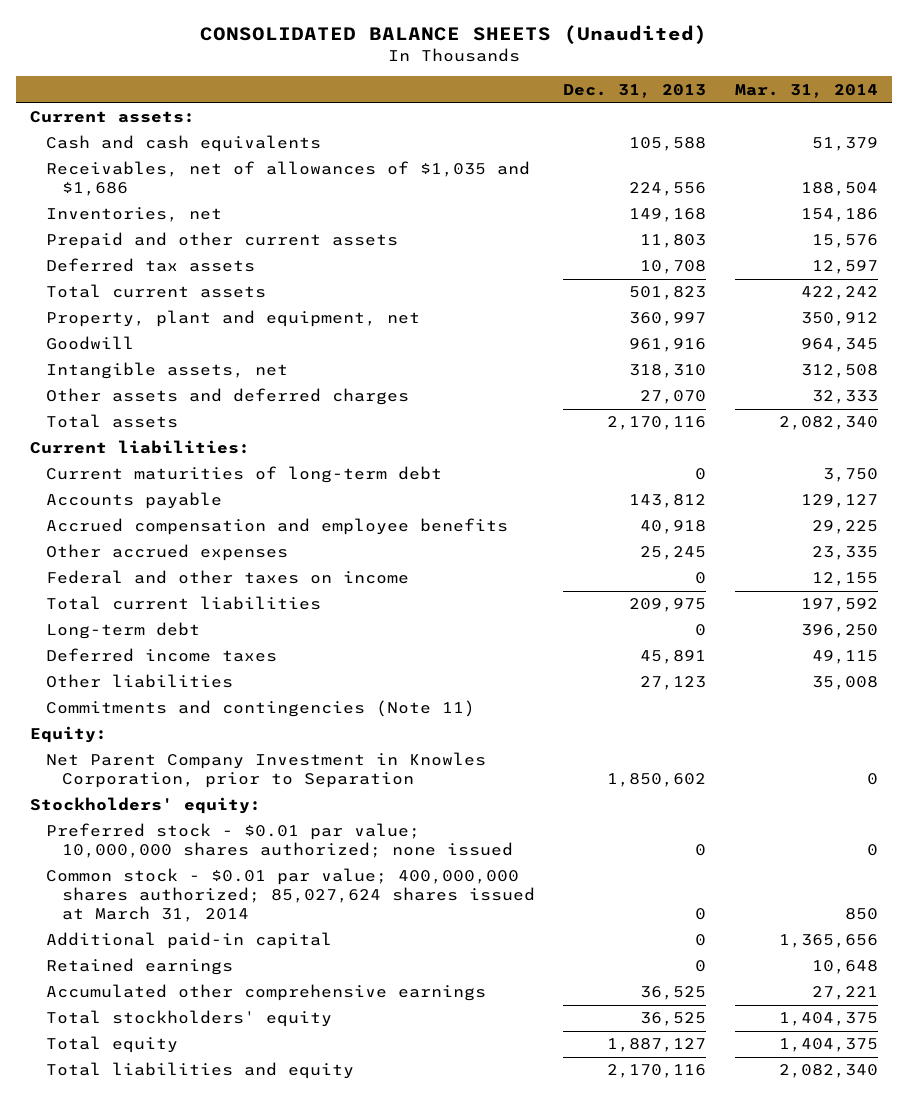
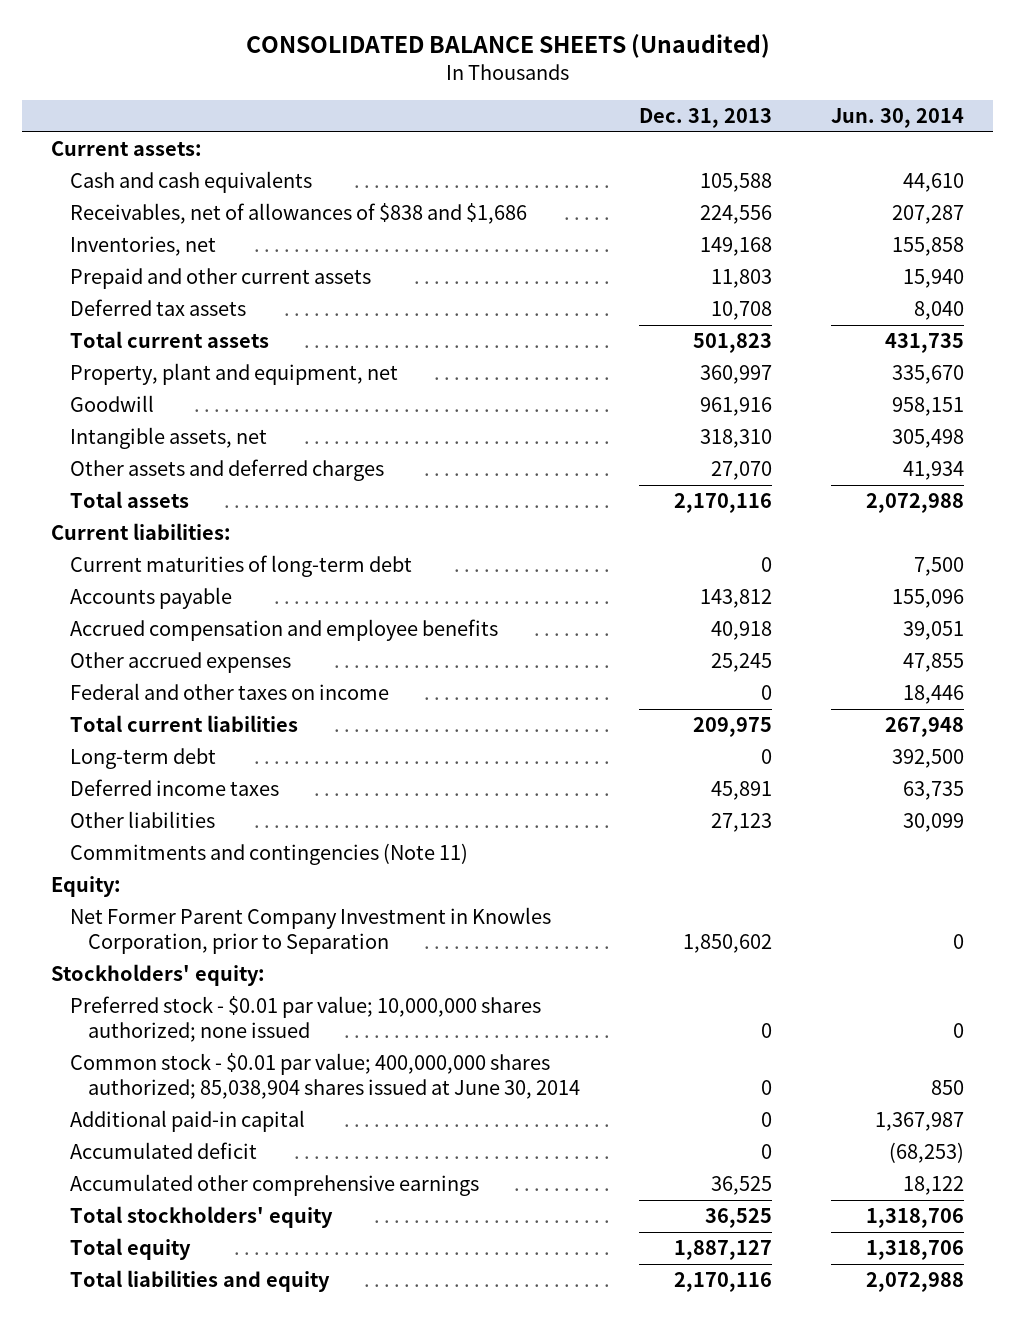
[734,83,878,98] Mar. 31, 2014 -> none
none -> [830,108,964,129] Jun. 30, 2014
[45,161,530,197] Receivables, net of allowances of $1,035 and $1,686 -> [69,203,527,225] Receivables, net of allowances of $838 and $1,686
[45,752,486,789] Net Parent Company Investment in Knowles Corporation, prior to Separation -> [69,907,551,954] Net Former Parent Company Investment in Knowles Corporation, prior to Separation
[45,868,535,923] Common stock - $0.01 par value; 400,000,000 shares authorized; 85,027,624 shares issued at March 31, 2014 -> [69,1053,581,1099] Common stock - $0.01 par value; 400,000,000 shares authorized; 85,038,904 shares issued at June 30, 2014
[45,958,233,976] Retained earnings -> [69,1142,257,1160] Accumulated deficit

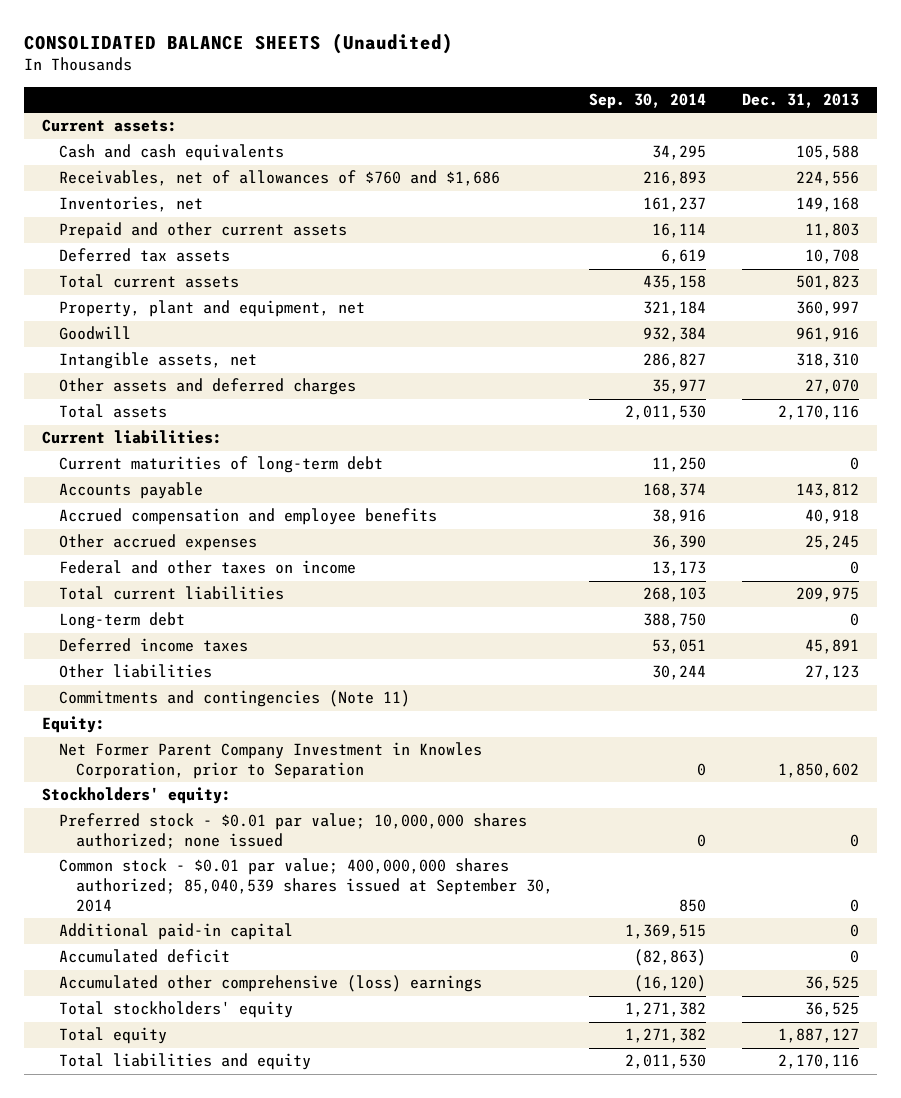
[830,108,964,129] Jun. 30, 2014 -> none
none -> [589,92,707,109] Sep. 30, 2014
[69,203,527,225] Receivables, net of allowances of $838 and $1,686 -> [59,170,501,187] Receivables, net of allowances of $760 and $1,686
[69,1053,581,1099] Common stock - $0.01 par value; 400,000,000 shares authorized; 85,038,904 shares issued at June 30, 2014 -> [59,858,554,912] Common stock - $0.01 par value; 400,000,000 shares authorized; 85,040,539 shares issued at September 30, 2014
[69,1174,479,1197] Accumulated other comprehensive earnings -> [59,975,483,993] Accumulated other comprehensive (loss) earnings

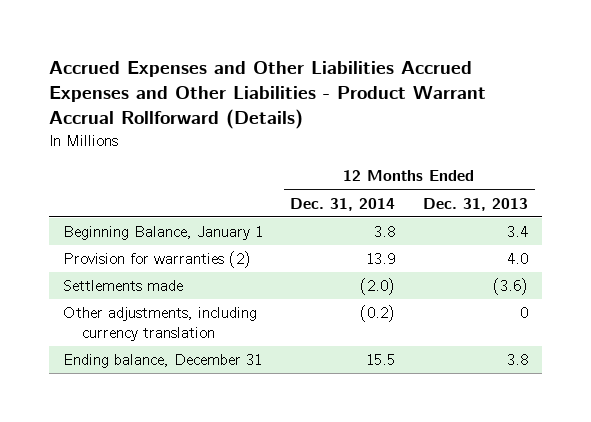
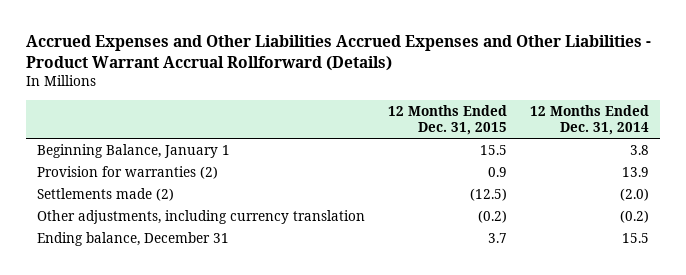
[422,197,528,211] Dec. 31, 2013 -> none
none -> [387,104,507,136] 12 Months Ended Dec. 31, 2015
[63,280,184,292] Settlements made -> [37,187,175,201] Settlements made (2)

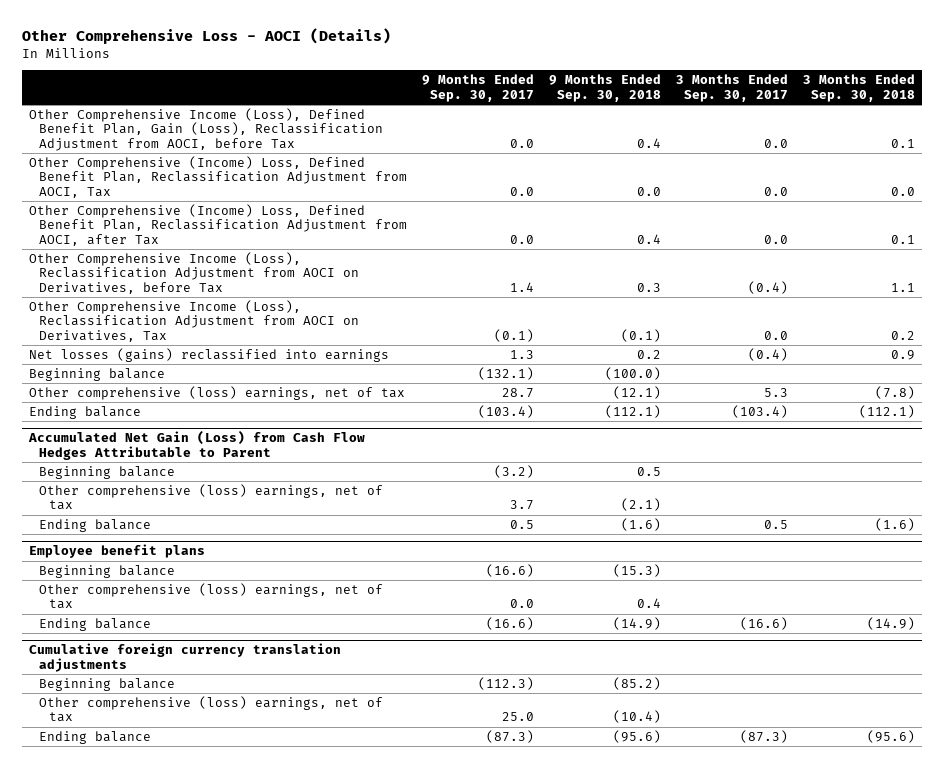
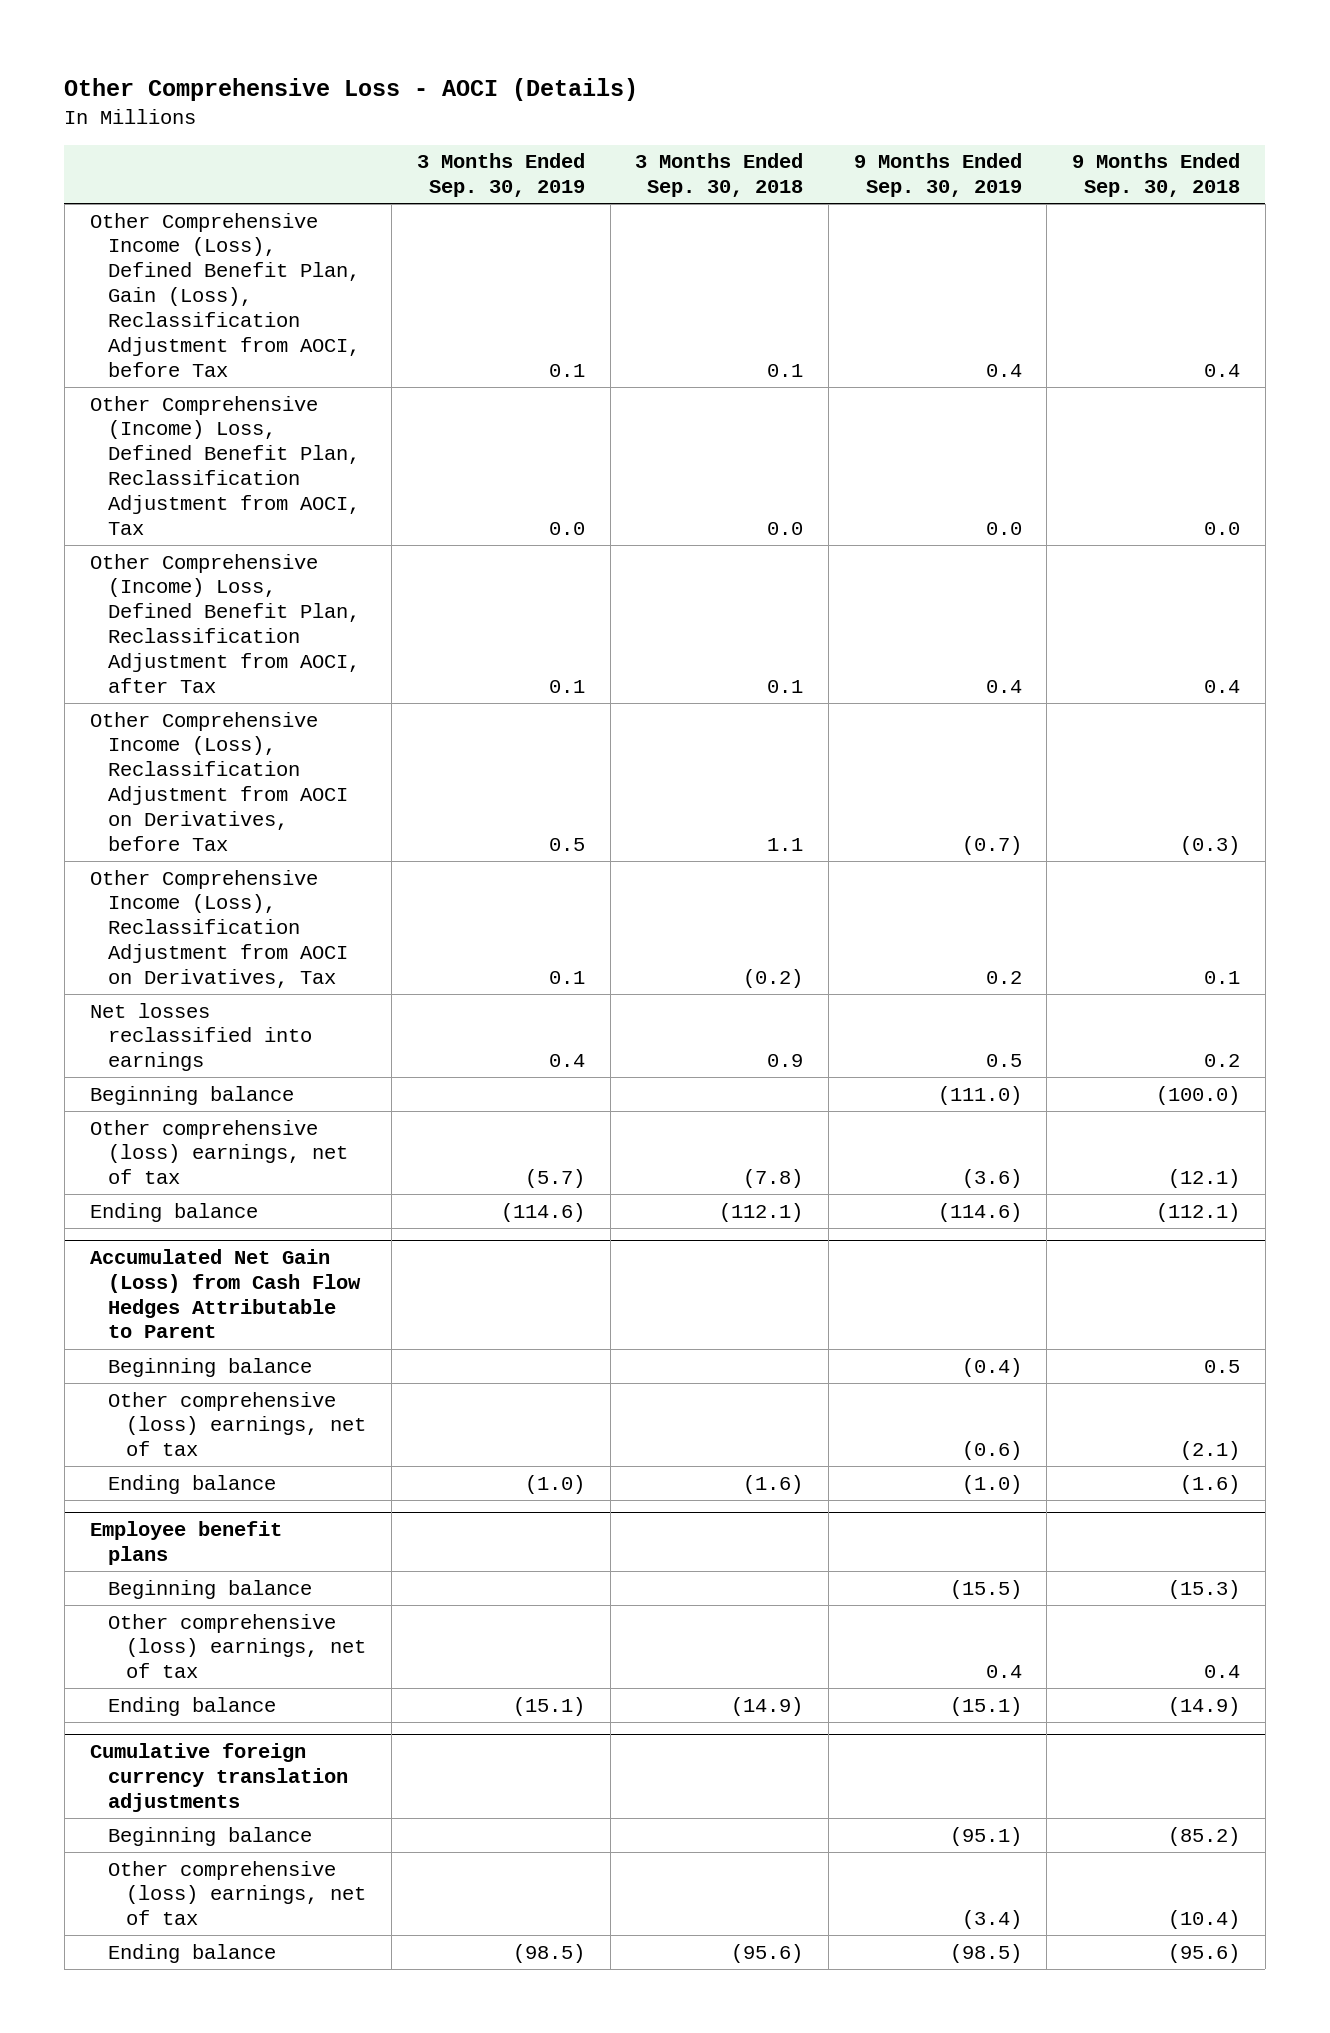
[422,74,535,102] 9 Months Ended Sep. 30, 2017 -> none
[675,74,788,102] 3 Months Ended Sep. 30, 2017 -> none
none -> [416,153,585,198] 3 Months Ended Sep. 30, 2019
none -> [853,153,1022,198] 9 Months Ended Sep. 30, 2019
[637,282,662,292] 0.3 -> [1180,835,1241,855] (0.3)
[621,328,662,342] (0.1) -> [1204,970,1241,984] 0.1
[890,330,915,340] 0.2 -> [743,968,804,988] (0.2)
[29,348,390,363] Net losses (gains) reclassified into earnings -> [89,1002,313,1072] Net losses reclassified into earnings

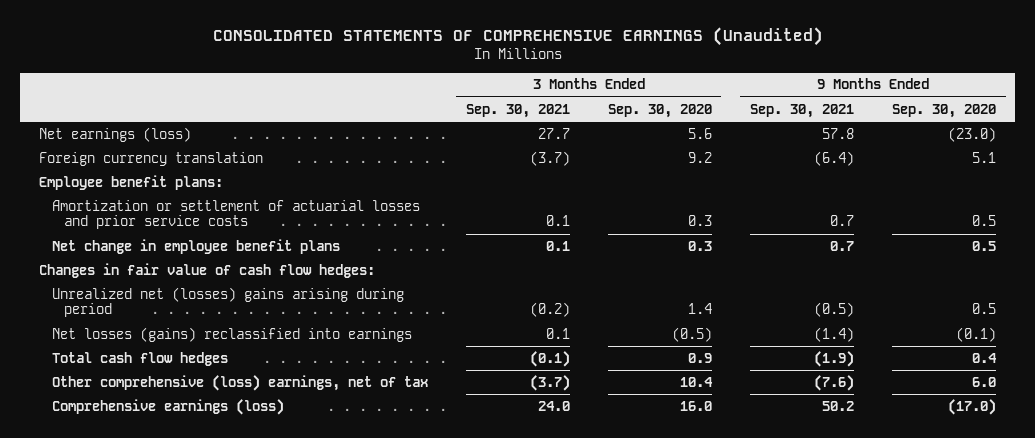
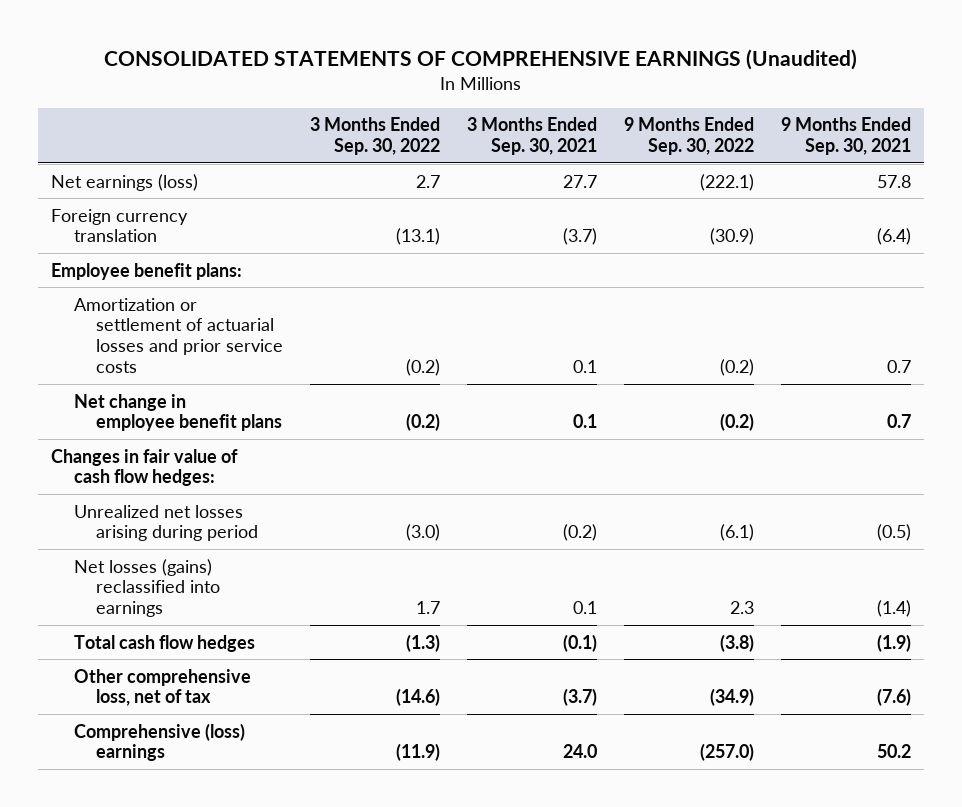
[607,103,712,118] Sep. 30, 2020 -> none
[892,103,997,118] Sep. 30, 2020 -> none
none -> [310,117,441,156] 3 Months Ended Sep. 30, 2022
none -> [624,117,755,156] 9 Months Ended Sep. 30, 2022
[51,286,404,318] Unrealized net (losses) gains arising during period -> [73,504,259,542] Unrealized net losses arising during period
[51,374,428,391] Other comprehensive (loss) earnings, net of tax -> [73,668,251,707] Other comprehensive loss, net of tax
[51,398,284,415] Comprehensive earnings (loss) -> [73,722,245,762] Comprehensive (loss) earnings

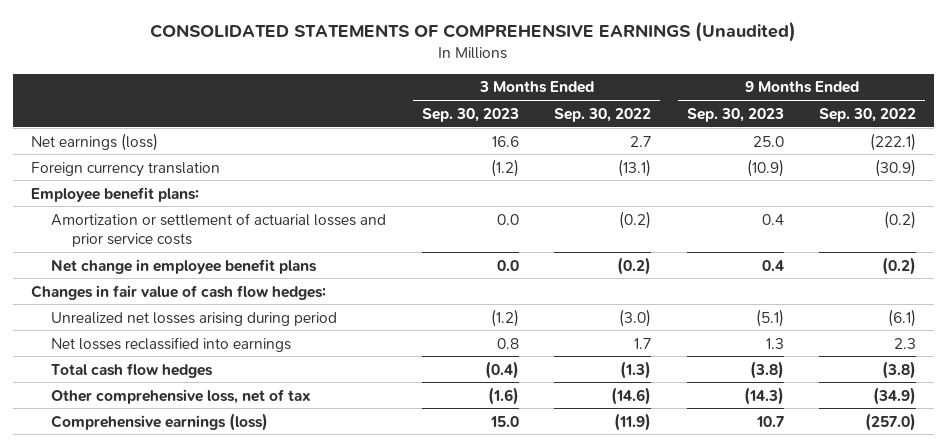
[467,117,598,156] 3 Months Ended Sep. 30, 2021 -> none
[781,117,912,156] 9 Months Ended Sep. 30, 2021 -> none
none -> [421,107,519,122] Sep. 30, 2023
none -> [686,107,784,122] Sep. 30, 2023
[73,558,221,618] Net losses (gains) reclassified into earnings -> [51,336,292,352] Net losses reclassified into earnings
[73,722,245,762] Comprehensive (loss) earnings -> [51,412,269,431] Comprehensive earnings (loss)

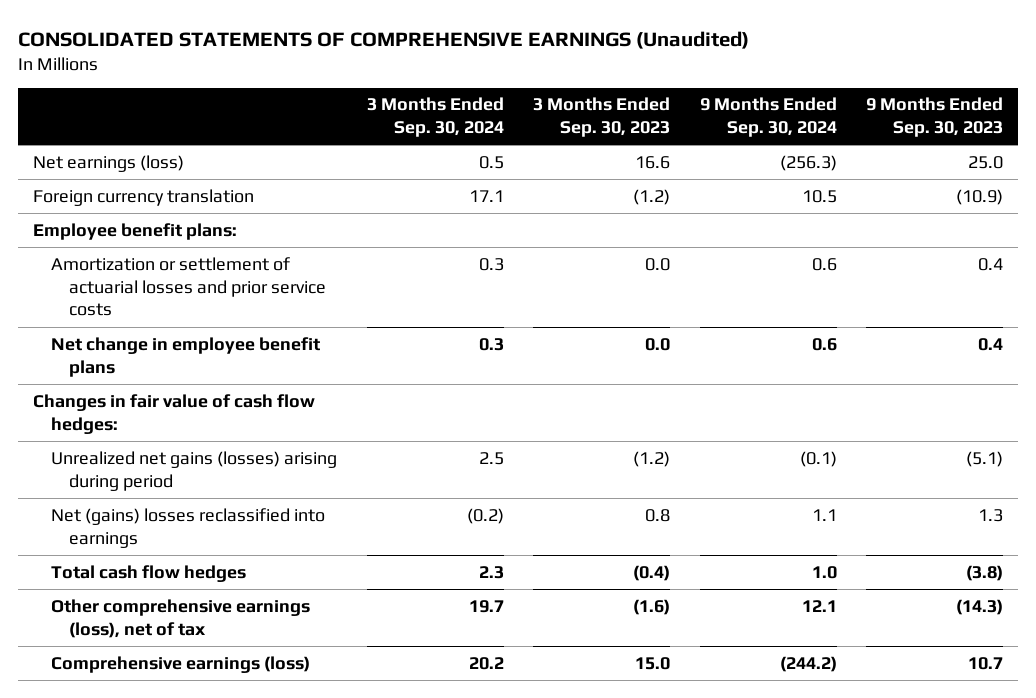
[554,107,652,122] Sep. 30, 2022 -> none
[819,107,917,122] Sep. 30, 2022 -> none
none -> [366,97,504,138] 3 Months Ended Sep. 30, 2024
none -> [699,97,837,138] 9 Months Ended Sep. 30, 2024
[51,311,338,326] Unrealized net losses arising during period -> [51,450,338,491] Unrealized net gains (losses) arising during period
[51,336,292,352] Net losses reclassified into earnings -> [51,507,326,548] Net (gains) losses reclassified into earnings
[51,388,312,404] Other comprehensive loss, net of tax -> [51,598,311,638] Other comprehensive earnings (loss), net of tax

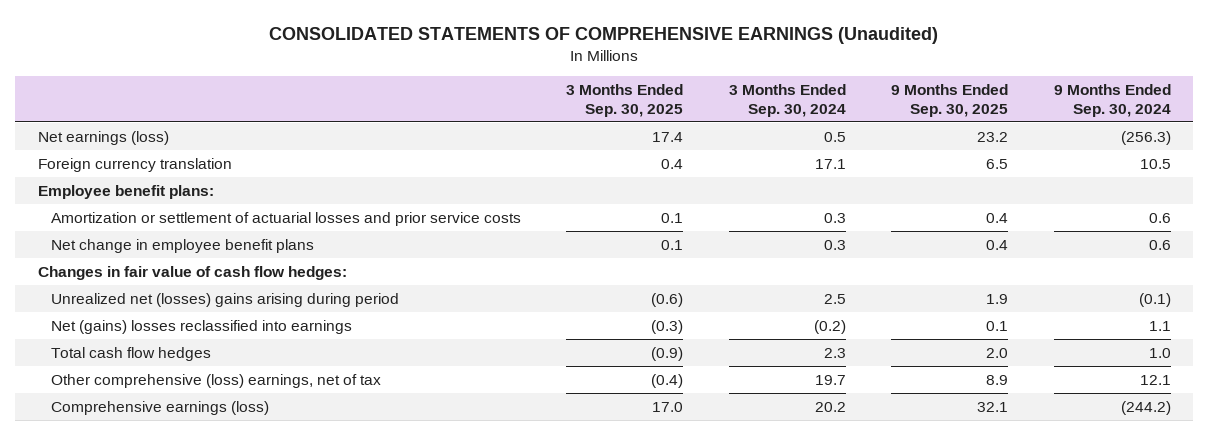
[533,97,671,138] 3 Months Ended Sep. 30, 2023 -> none
[866,97,1004,138] 9 Months Ended Sep. 30, 2023 -> none
none -> [566,84,684,118] 3 Months Ended Sep. 30, 2025
none -> [891,84,1009,118] 9 Months Ended Sep. 30, 2025
[51,450,338,491] Unrealized net gains (losses) arising during period -> [50,292,399,307] Unrealized net (losses) gains arising during period
[51,598,311,638] Other comprehensive earnings (loss), net of tax -> [50,373,381,388] Other comprehensive (loss) earnings, net of tax

